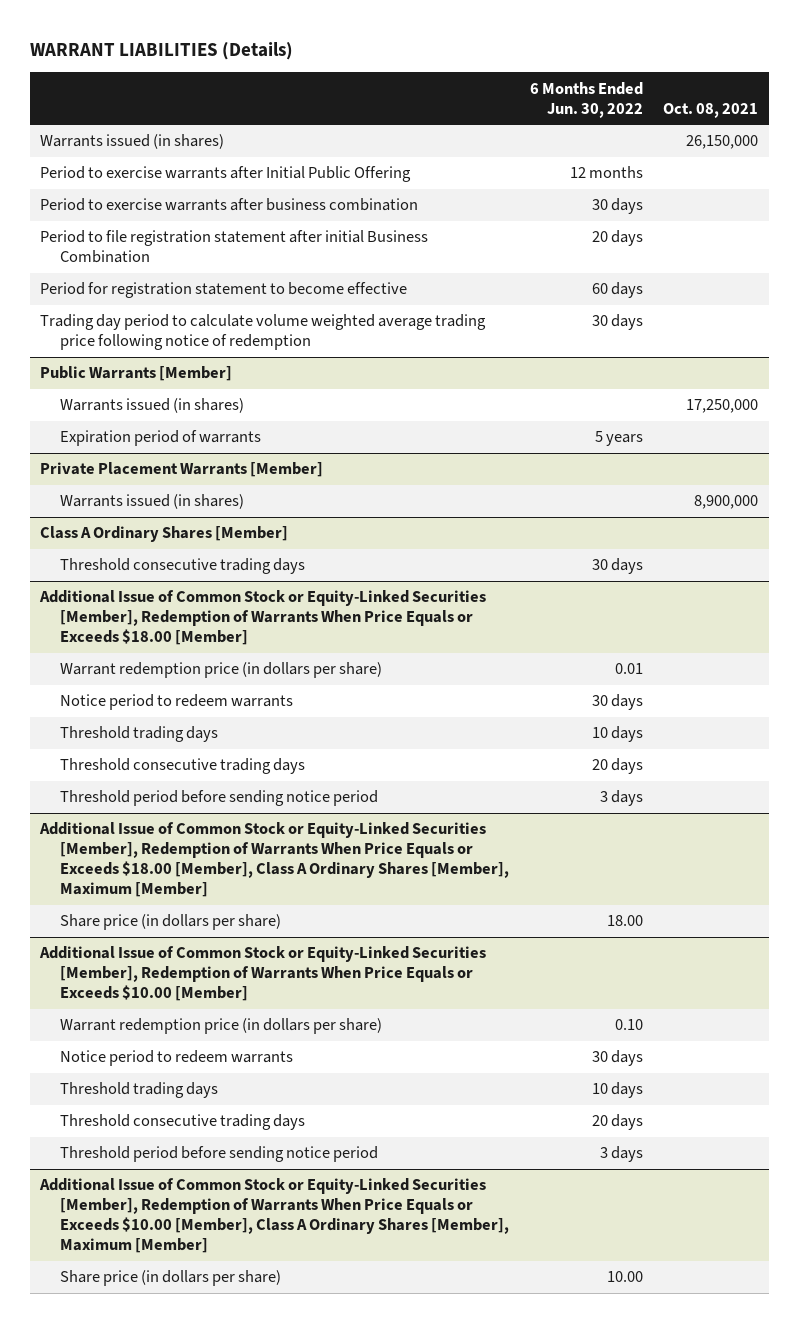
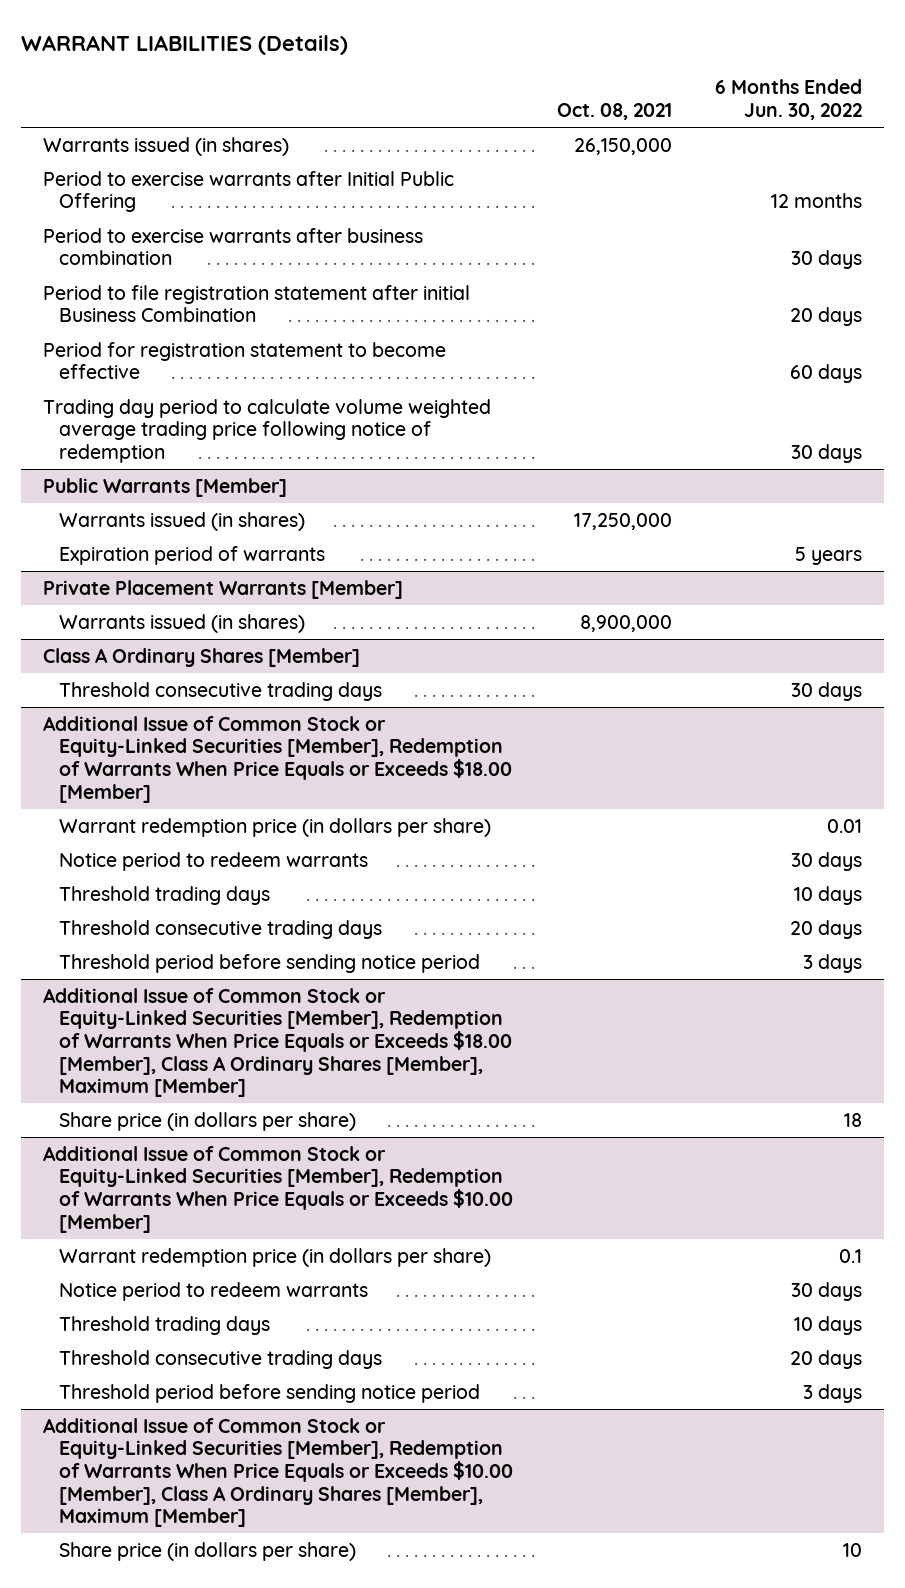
[606,915,643,927] 18.00 -> [844,1112,863,1127] 18
[614,1019,643,1031] 0.10 -> [839,1248,863,1263] 0.1
[606,1271,643,1283] 10.00 -> [843,1542,863,1557] 10

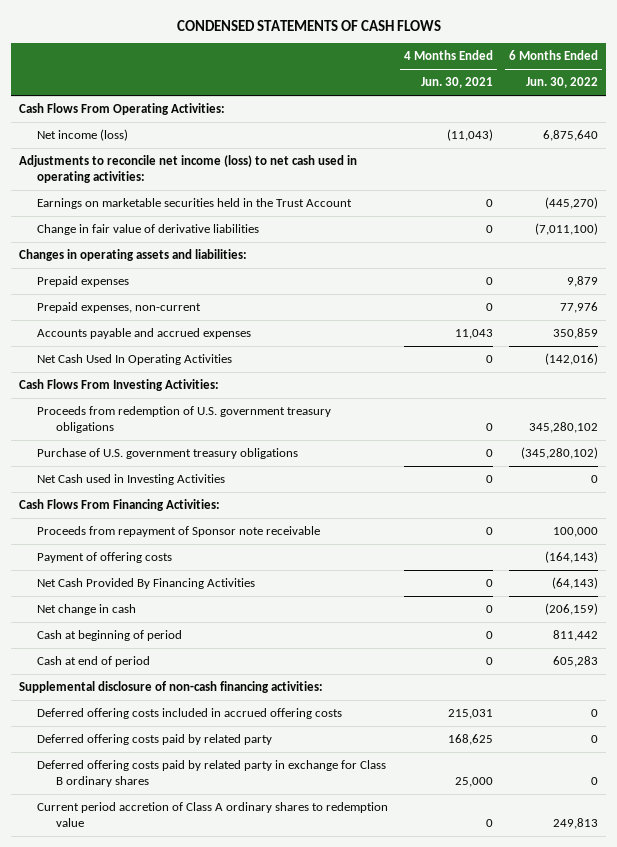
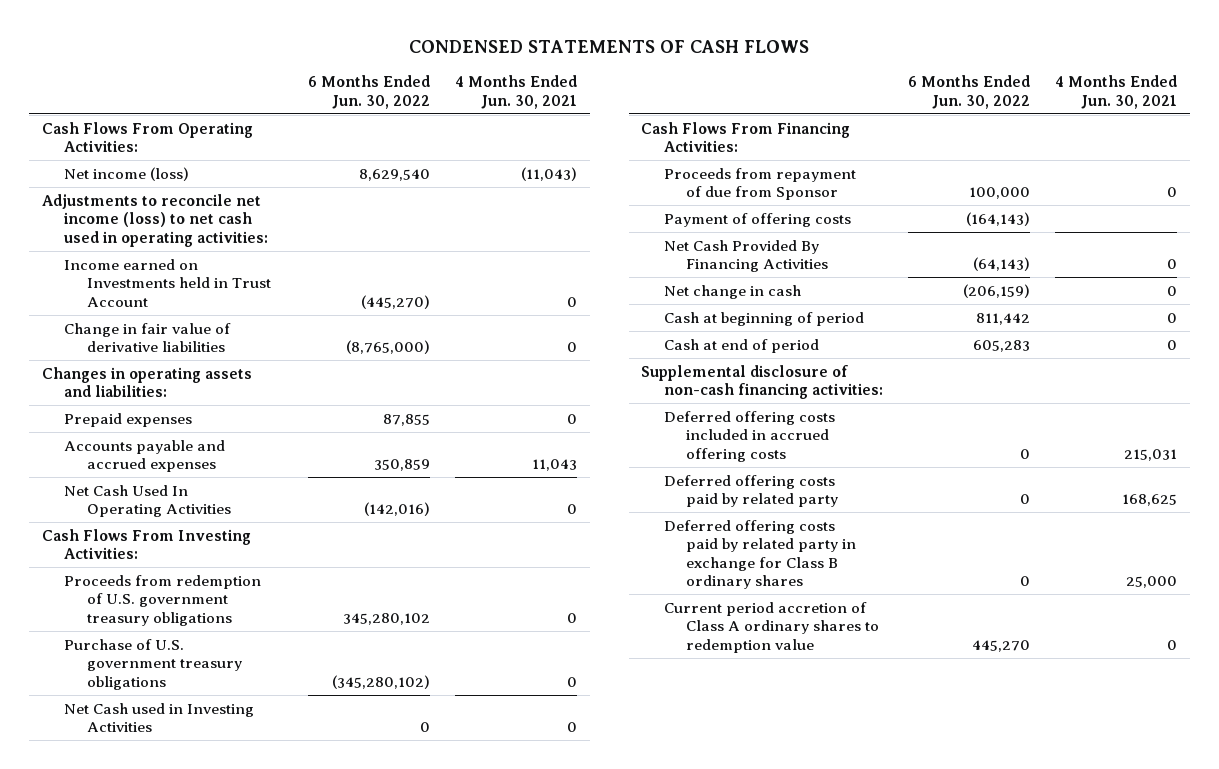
[543,130,599,142] 6,875,640 -> [359,168,431,181] 8,629,540
[37,198,353,210] Earnings on marketable securities held in the Trust Account -> [64,258,271,307] Income earned on Investments held in Trust Account
[535,223,599,236] (7,011,100) -> [346,340,431,355] (8,765,000)
[37,302,202,314] Prepaid expenses, non-current -> none
[567,276,599,288] 9,879 -> [383,413,431,426] 87,855
[37,526,321,538] Proceeds from repayment of Sponsor note receivable -> [663,167,856,201] Proceeds from repayment of due from Sponsor
[553,818,599,830] 249,813 -> [972,639,1031,652] 445,270

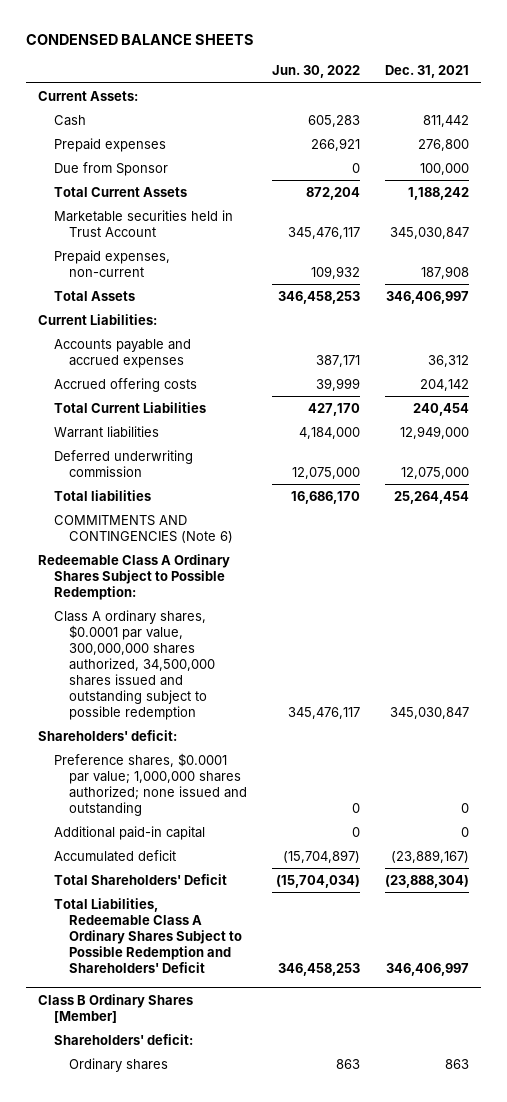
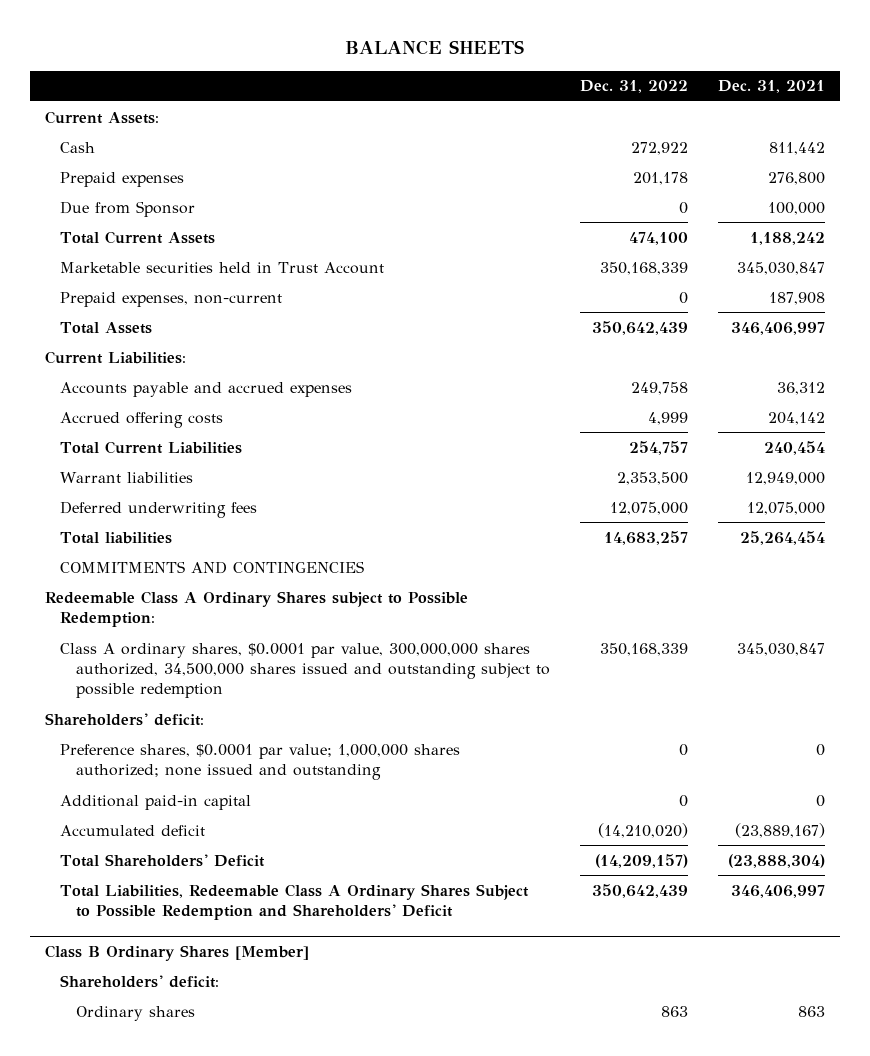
[25,34,254,46] CONDENSED BALANCE SHEETS -> [344,40,524,56] BALANCE SHEETS
[272,65,361,79] Jun. 30, 2022 -> none
none -> [580,80,689,94] Dec. 31, 2022
[53,449,193,477] Deferred underwriting commission -> [60,500,258,518] Deferred underwriting fees
[53,514,234,543] COMMITMENTS AND CONTINGENCIES (Note 6) -> [60,560,365,574] COMMITMENTS AND CONTINGENCIES
[37,553,230,600] Redeemable Class A Ordinary Shares Subject to Possible Redemption: -> [44,590,468,627] Redeemable Class A Ordinary Shares subject to Possible Redemption:

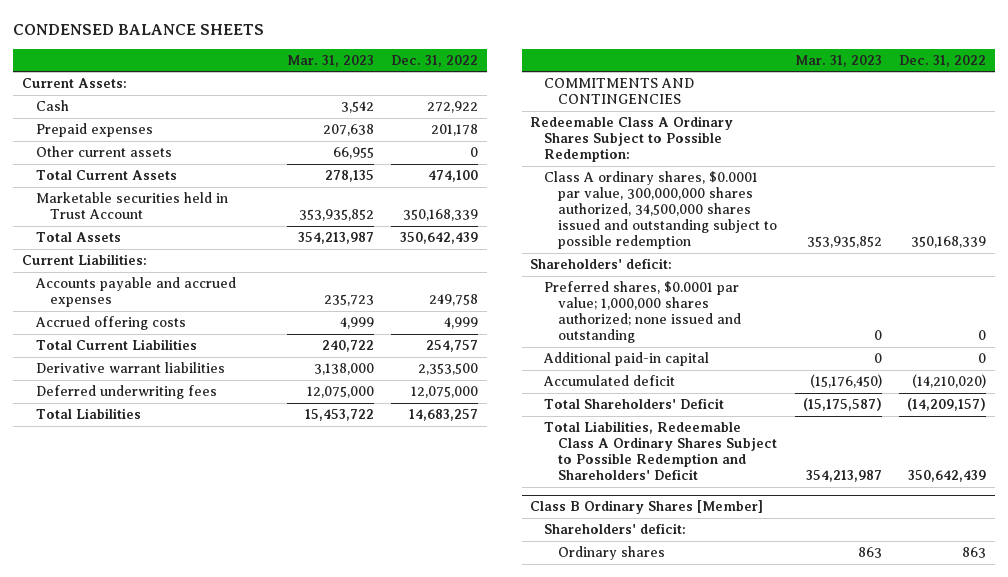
[344,40,524,56] BALANCE SHEETS -> [13,23,265,35] CONDENSED BALANCE SHEETS
[718,80,826,94] Dec. 31, 2021 -> none
none -> [286,54,374,67] Mar. 31, 2023
[60,200,196,217] Due from Sponsor -> none
none -> [35,146,172,158] Other current assets
[60,291,283,307] Prepaid expenses, non-current -> none
[60,471,194,483] Warrant liabilities -> [35,362,225,374] Derivative warrant liabilities
[60,531,173,544] Total liabilities -> [35,408,141,420] Total Liabilities
[44,590,468,627] Redeemable Class A Ordinary Shares subject to Possible Redemption: -> [530,116,734,163] Redeemable Class A Ordinary Shares Subject to Possible Redemption:
[60,743,461,780] Preference shares, $0.0001 par value; 1,000,000 shares authorized; none issued and outstanding -> [544,281,742,344] Preferred shares, $0.0001 par value; 1,000,000 shares authorized; none issued and outstanding

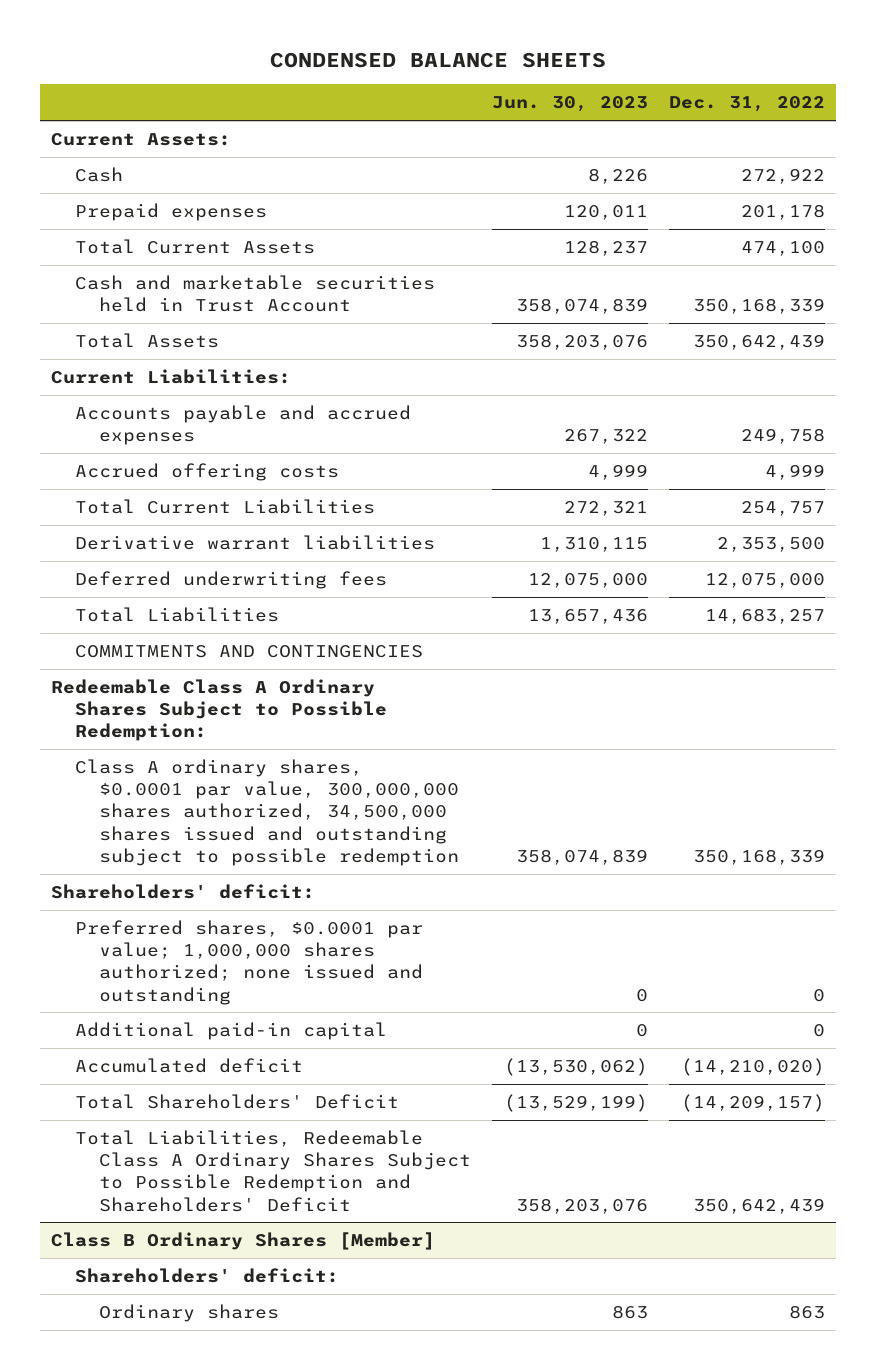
[286,54,374,67] Mar. 31, 2023 -> none
none -> [492,96,649,113] Jun. 30, 2023
[35,146,172,158] Other current assets -> none
[35,192,228,220] Marketable securities held in Trust Account -> [75,274,436,313] Cash and marketable securities held in Trust Account

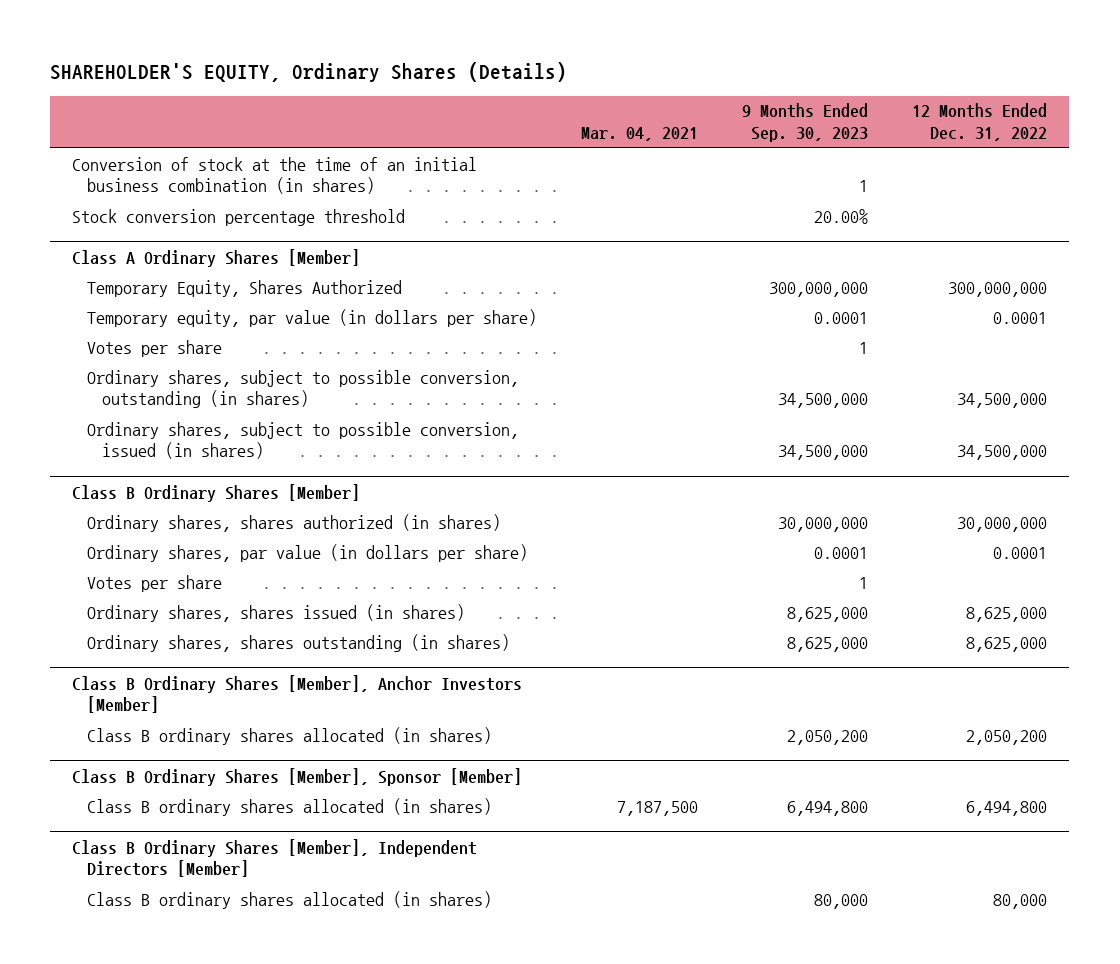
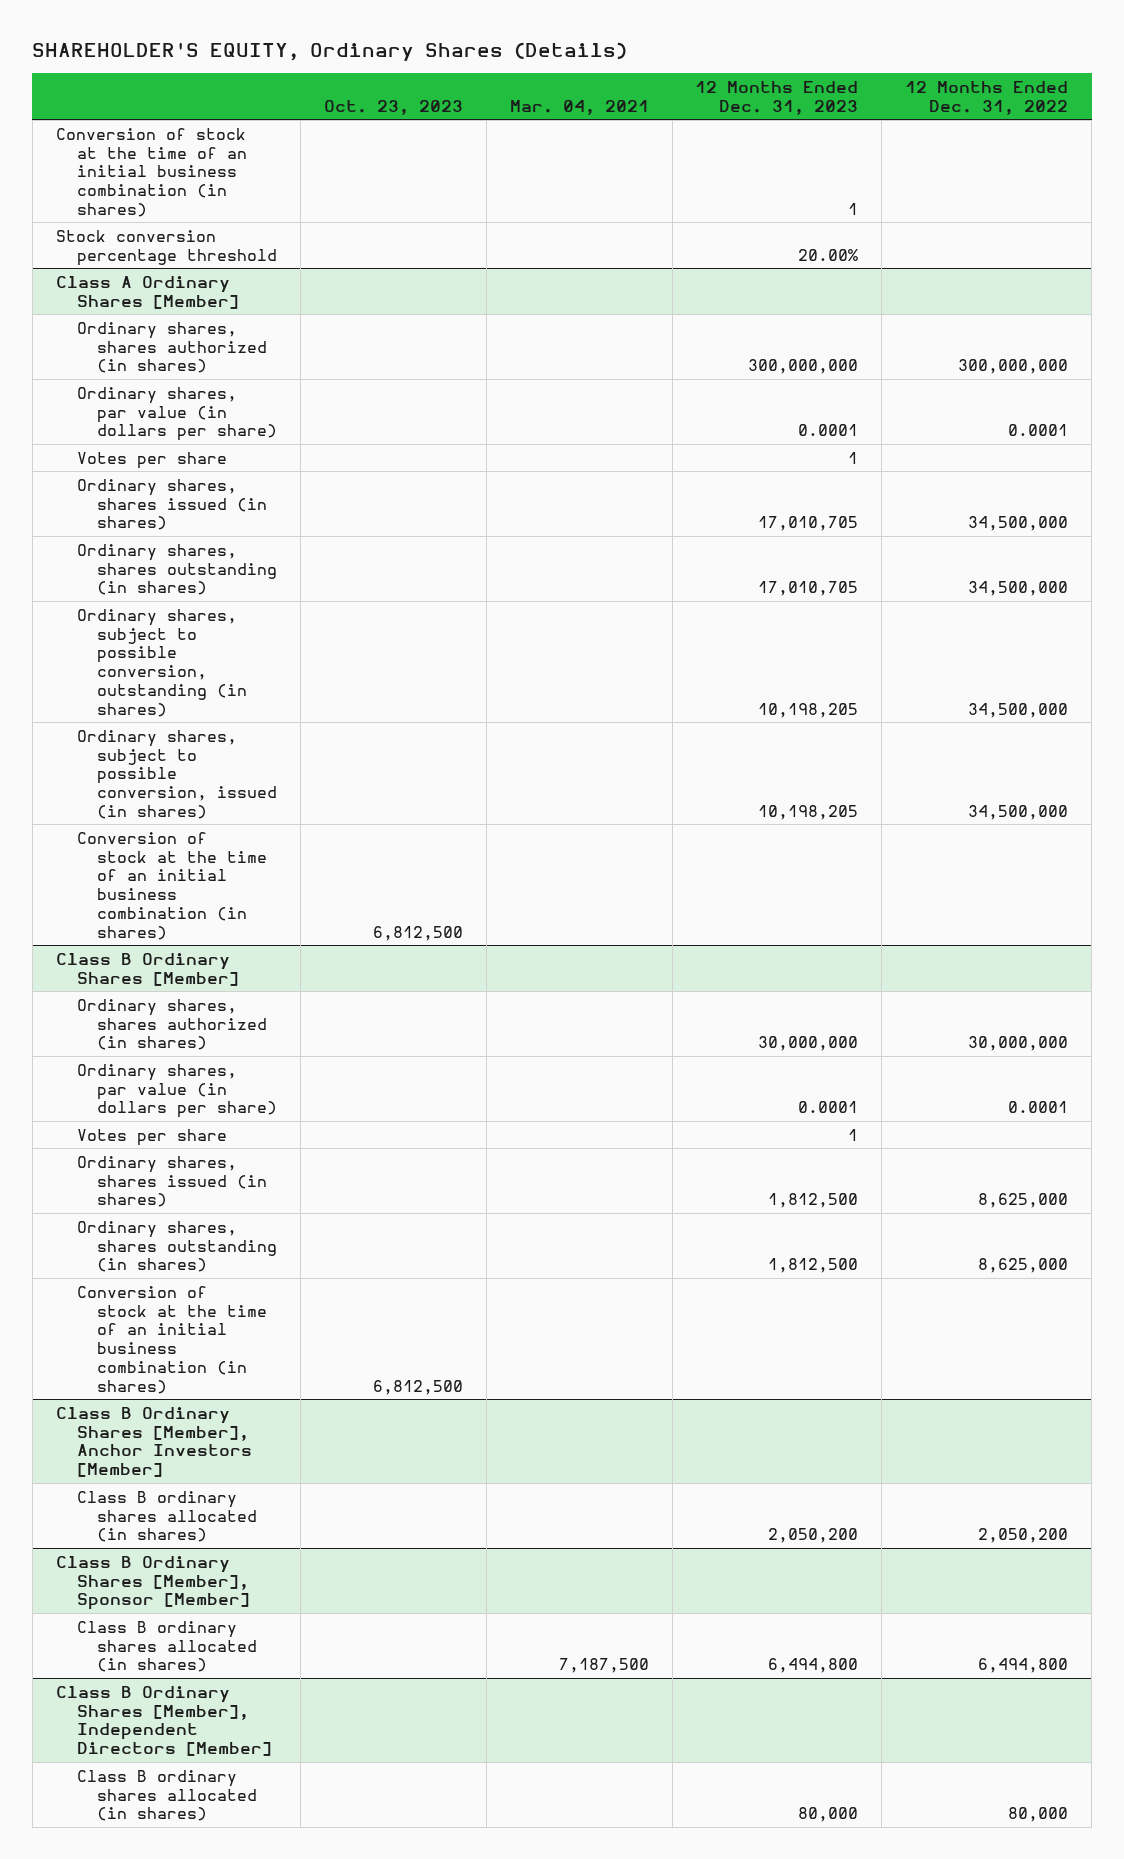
[742,103,869,143] 9 Months Ended Sep. 30, 2023 -> none
none -> [324,99,464,115] Oct. 23, 2023
none -> [695,80,859,115] 12 Months Ended Dec. 31, 2023
[87,279,403,297] Temporary Equity, Shares Authorized -> none
none -> [76,321,268,374] Ordinary shares, shares authorized (in shares)
[87,308,538,327] Temporary equity, par value (in dollars per share) -> [76,386,278,442] Ordinary shares, par value (in dollars per share)
none -> [76,478,268,531] Ordinary shares, shares issued (in shares)
none -> [76,543,278,596] Ordinary shares, shares outstanding (in shares)
none -> [76,831,268,940] Conversion of stock at the time of an initial business combination (in shares)
none -> [76,1285,268,1394] Conversion of stock at the time of an initial business combination (in shares)

